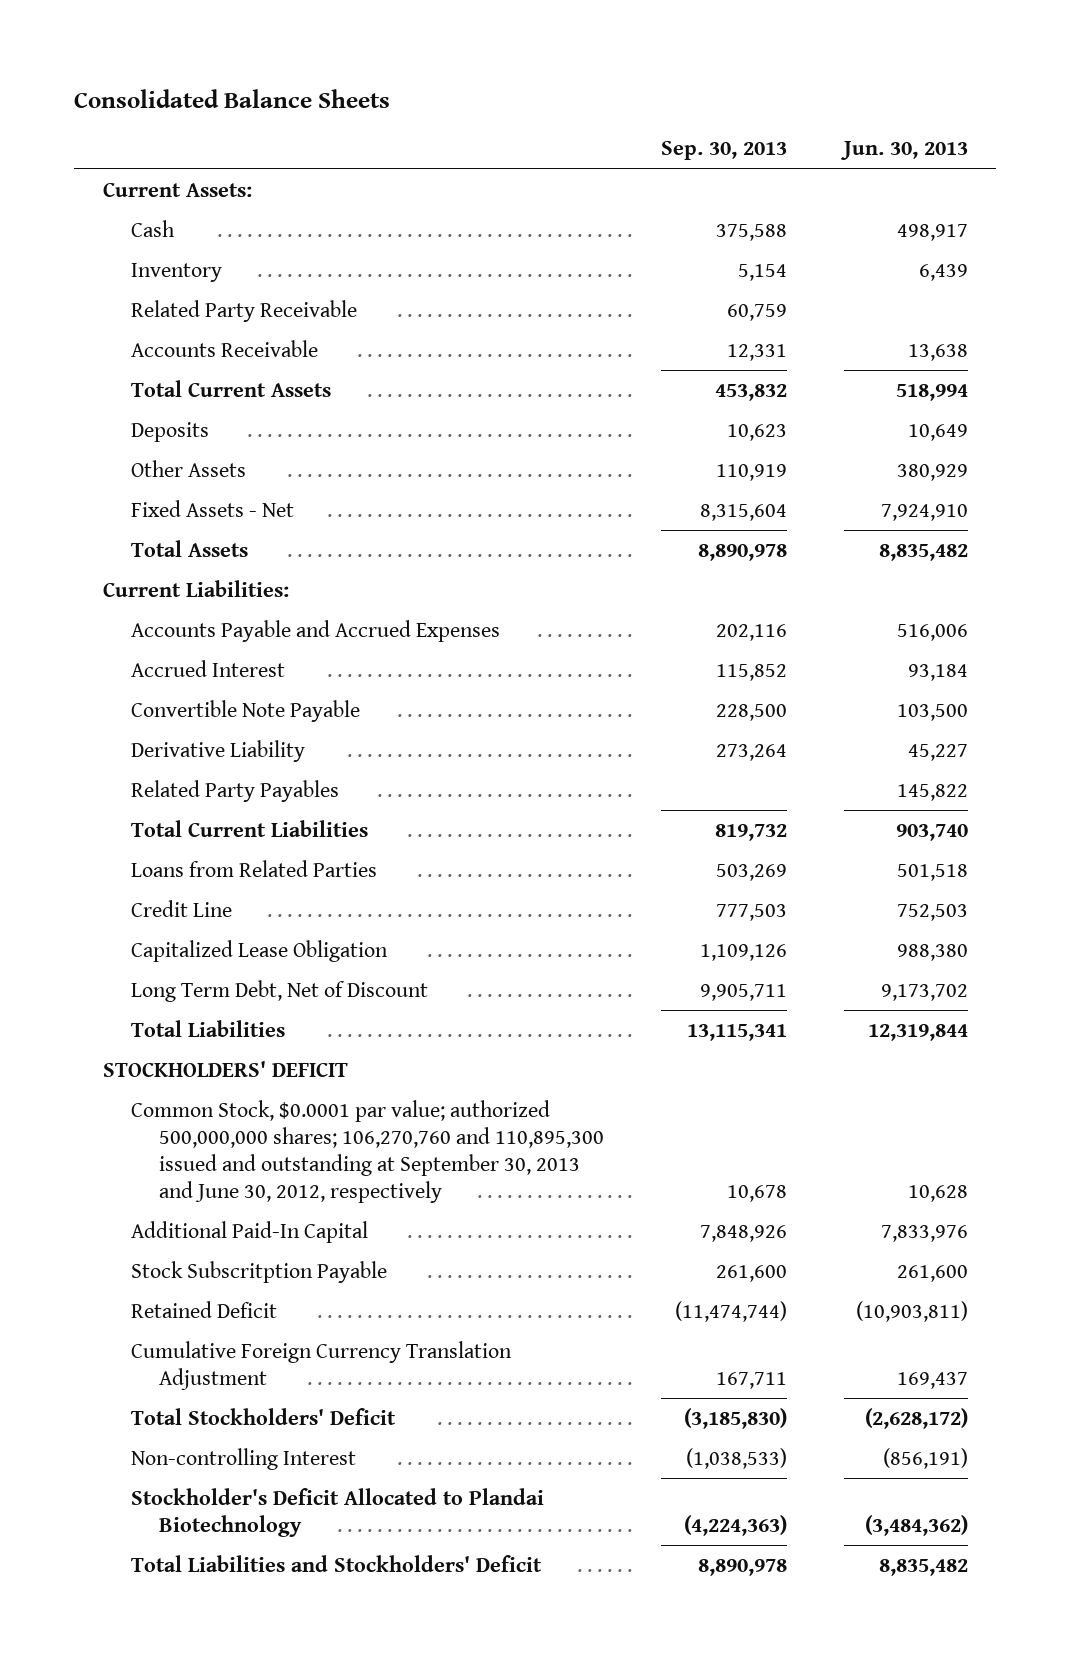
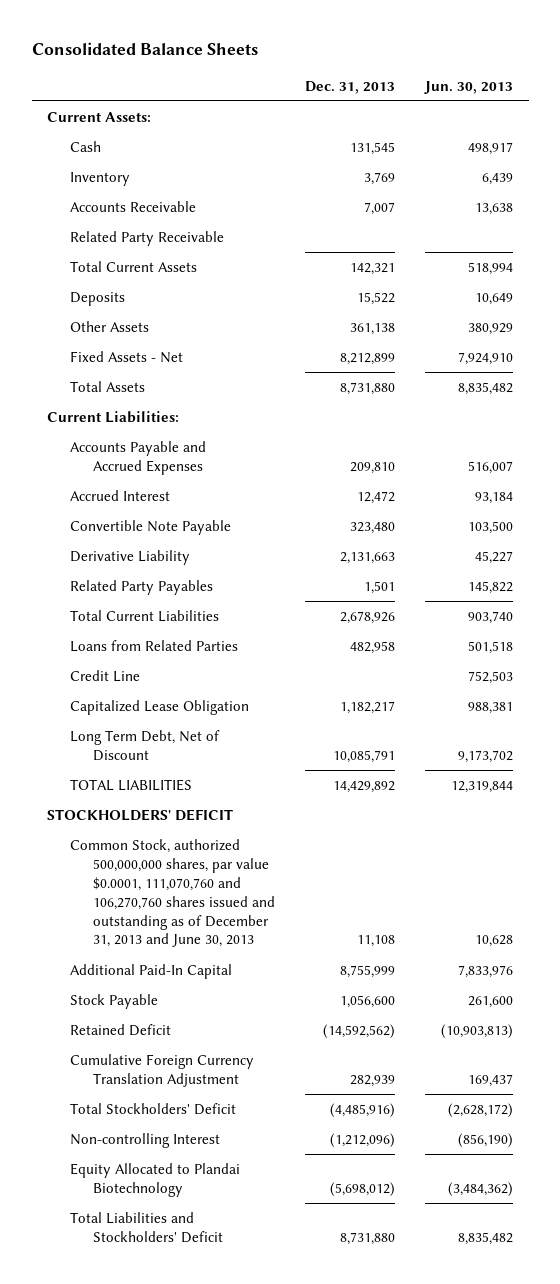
[660,141,787,161] Sep. 30, 2013 -> none
none -> [305,80,396,94] Dec. 31, 2013
[130,299,357,322] Related Party Receivable -> [70,231,225,247] Related Party Receivable
[896,623,968,641] 516,006 -> [468,460,514,474] 516,007
[896,943,968,961] 988,380 -> [468,702,514,715] 988,381
[130,1019,285,1037] Total Liabilities -> [70,779,193,792] TOTAL LIABILITIES
[130,1099,605,1203] Common Stock, $0.0001 par value; authorized 500,000,000 shares; 106,270,760 and 110,895,300 issued and outstanding at September 30, 2013 and June 30, 2012, respectively -> [70,839,276,948] Common Stock, authorized 500,000,000 shares, par value $0.0001, 111,070,760 and 106,270,760 shares issued and outstanding as of December 31, 2013 and June 30, 2013
[130,1260,387,1283] Stock Subscritption Payable -> [70,994,159,1010] Stock Payable
[855,1300,968,1322] (10,903,811) -> [441,1024,514,1040] (10,903,813)
[882,1447,968,1469] (856,191) -> [458,1133,514,1149] (856,190)
[130,1487,544,1537] Stockholder's Deficit Allocated to Plandai Biotechnology -> [70,1163,241,1197] Equity Allocated to Plandai Biotechnology

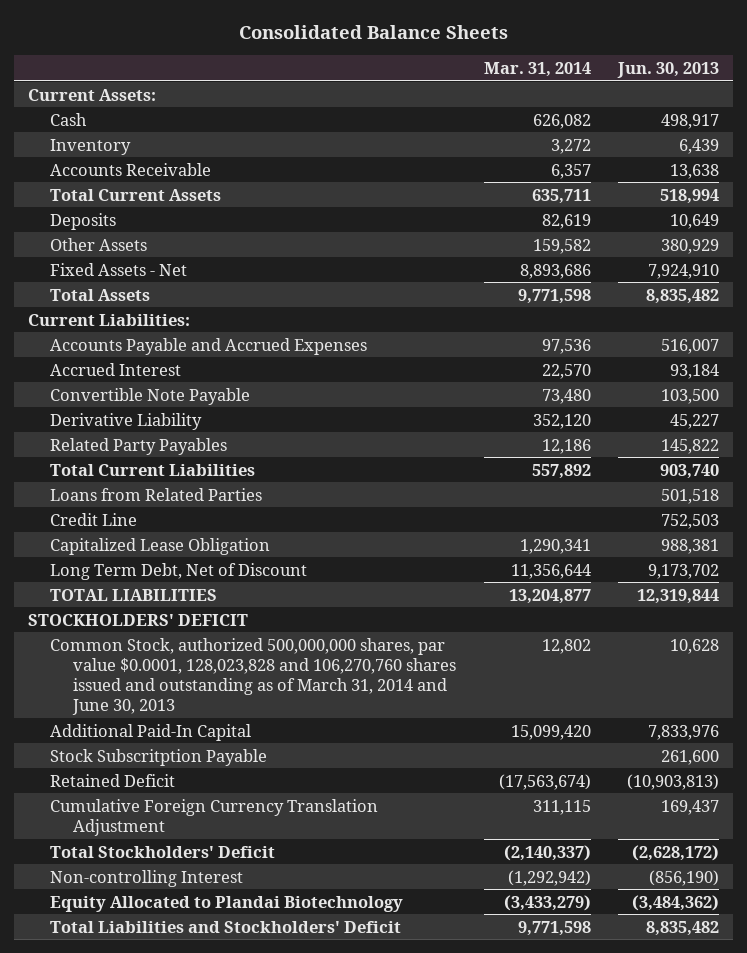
[305,80,396,94] Dec. 31, 2013 -> none
none -> [483,62,591,78] Mar. 31, 2014
[70,231,225,247] Related Party Receivable -> none
[70,839,276,948] Common Stock, authorized 500,000,000 shares, par value $0.0001, 111,070,760 and 106,270,760 shares issued and outstanding as of December 31, 2013 and June 30, 2013 -> [50,637,457,716] Common Stock, authorized 500,000,000 shares, par value $0.0001, 128,023,828 and 106,270,760 shares issued and outstanding as of March 31, 2014 and June 30, 2013
[70,994,159,1010] Stock Payable -> [50,748,268,766] Stock Subscritption Payable

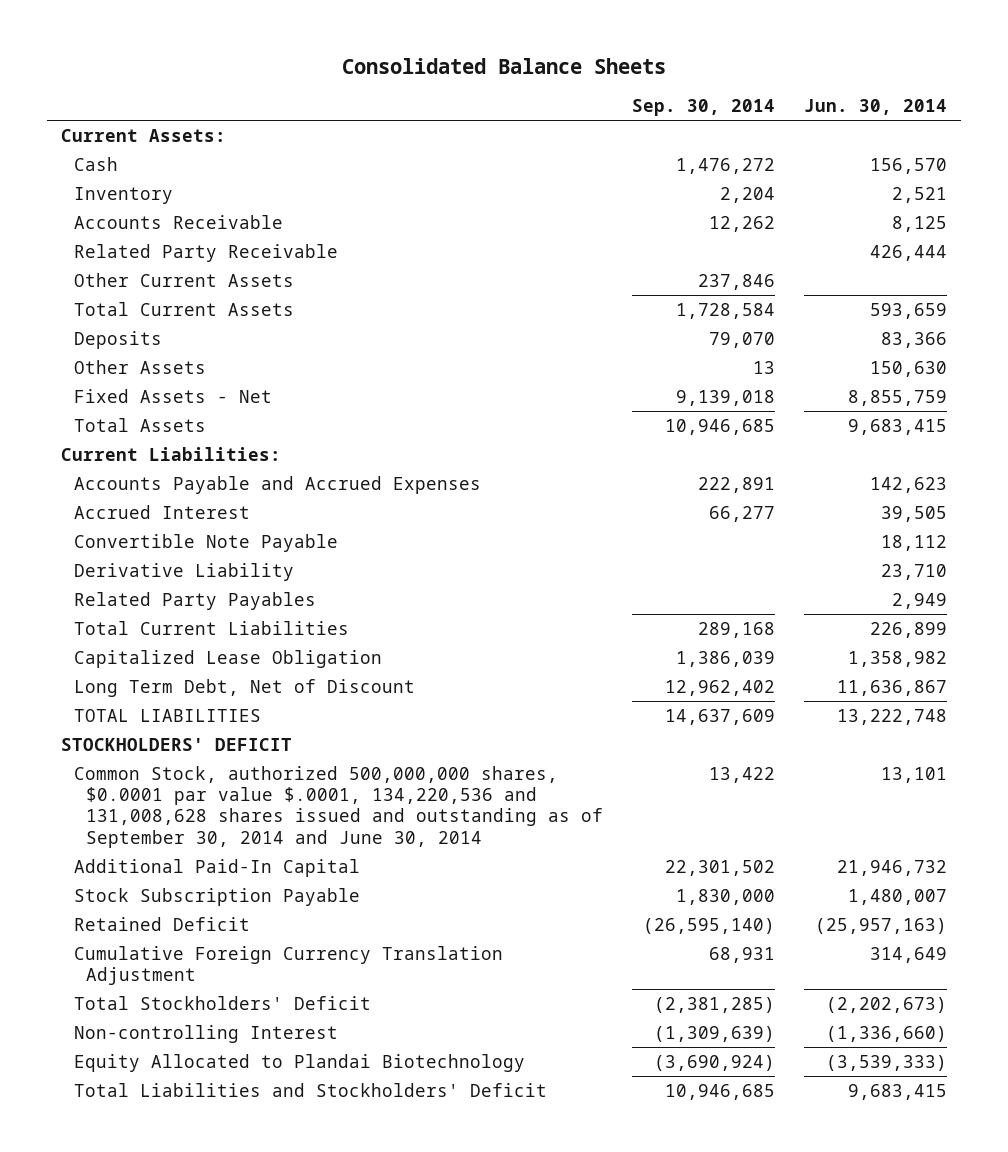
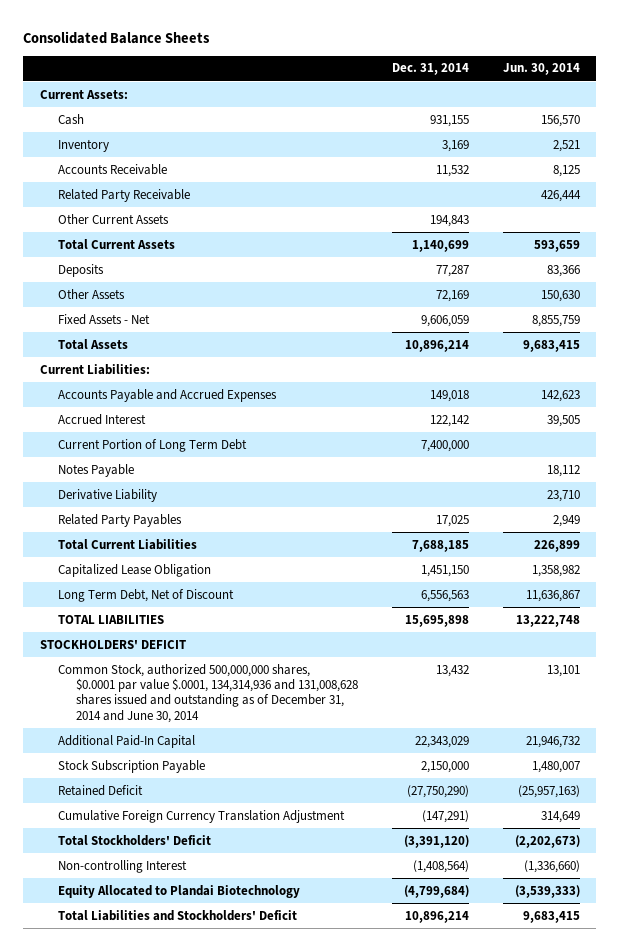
[631,99,775,117] Sep. 30, 2014 -> none
none -> [391,63,469,76] Dec. 31, 2014
none -> [58,438,248,452] Current Portion of Long Term Debt
[73,533,338,552] Convertible Note Payable -> [58,463,135,477] Notes Payable
[73,765,604,848] Common Stock, authorized 500,000,000 shares, $0.0001 par value $.0001, 134,220,536 and 131,008,628 shares issued and outstanding as of September 30, 2014 and June 30, 2014 -> [58,663,359,723] Common Stock, authorized 500,000,000 shares, $0.0001 par value $.0001, 134,314,936 and 131,008,628 shares issued and outstanding as of December 31, 2014 and June 30, 2014

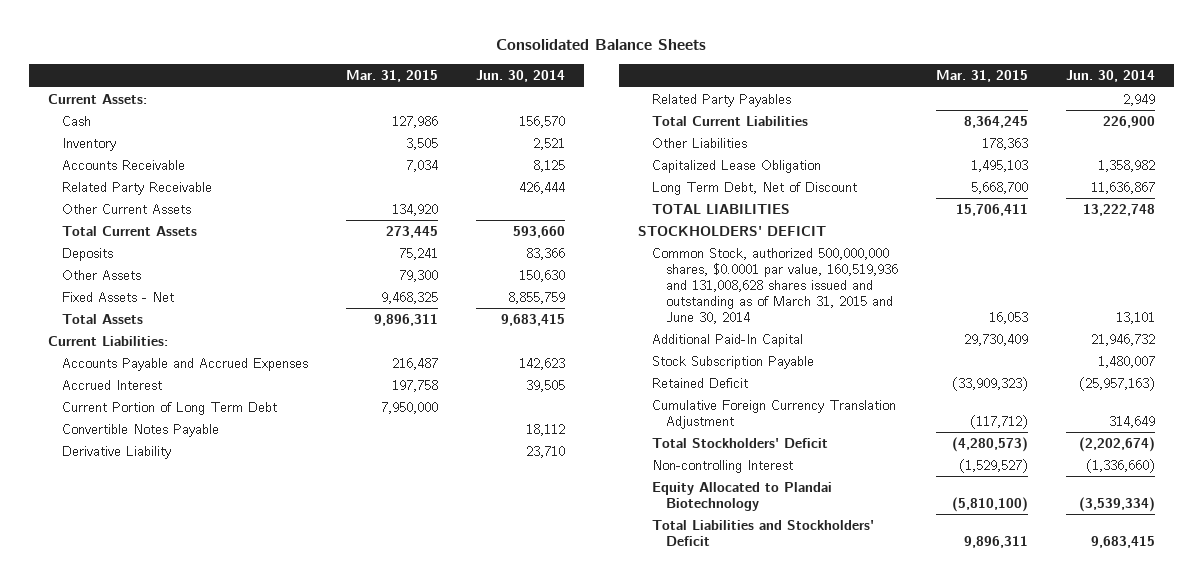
[391,63,469,76] Dec. 31, 2014 -> none
none -> [346,70,439,83] Mar. 31, 2015
[533,239,580,252] 593,659 -> [513,225,566,238] 593,660
[58,463,135,477] Notes Payable -> [62,423,220,437] Convertible Notes Payable
[533,539,580,552] 226,899 -> [1102,115,1155,128] 226,900
none -> [651,137,747,148] Other Liabilities
[58,663,359,723] Common Stock, authorized 500,000,000 shares, $0.0001 par value $.0001, 134,314,936 and 131,008,628 shares issued and outstanding as of December 31, 2014 and June 30, 2014 -> [651,247,898,324] Common Stock, authorized 500,000,000 shares, $0.0001 par value, 160,519,936 and 131,008,628 shares issued and outstanding as of March 31, 2015 and June 30, 2014
[514,834,580,848] (2,202,673) -> [1078,436,1155,452] (2,202,674)
[514,884,580,898] (3,539,333) -> [1078,496,1155,512] (3,539,334)

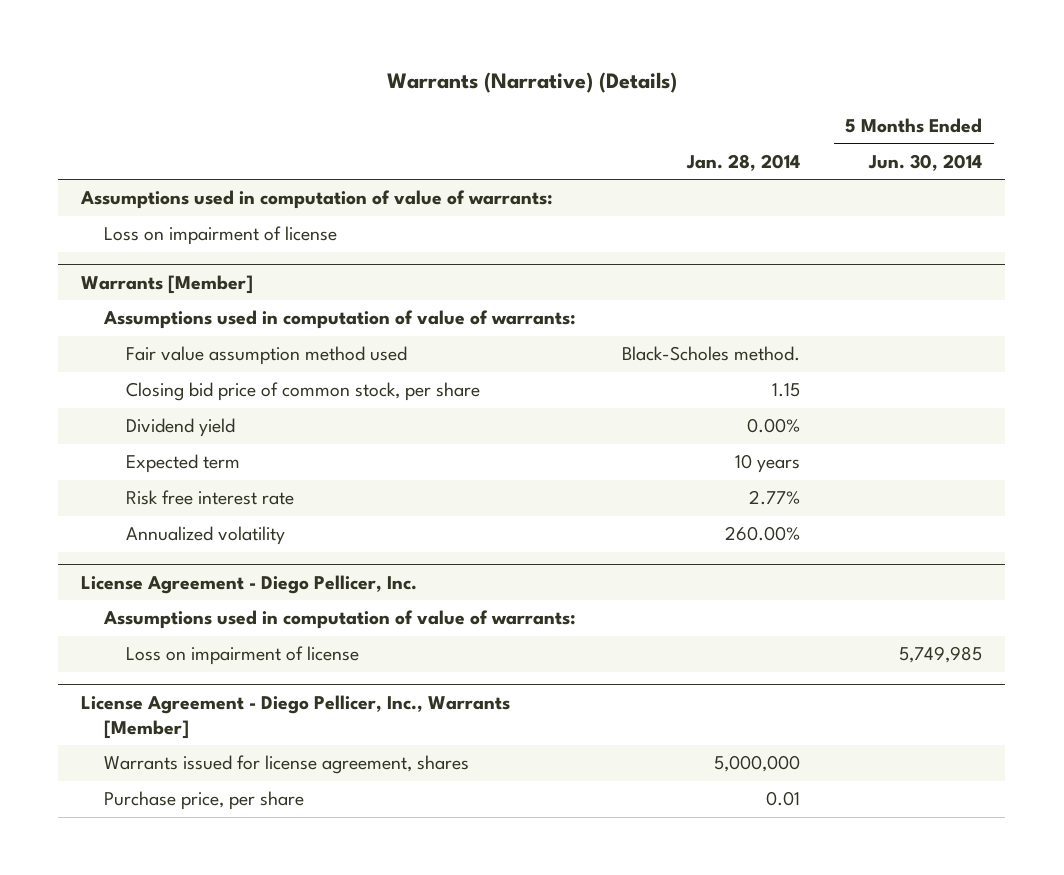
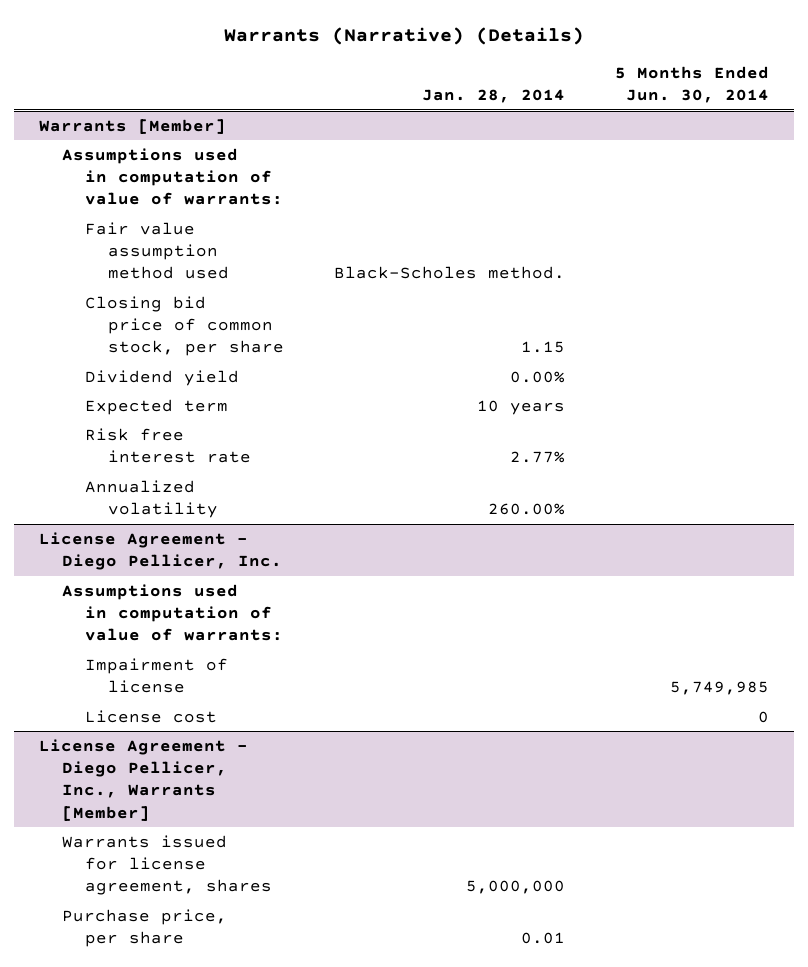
[80,190,554,210] Assumptions used in computation of value of warrants: -> none
[103,226,337,246] Loss on impairment of license -> none
[126,646,360,666] Loss on impairment of license -> [85,657,229,694] Impairment of license
none -> [85,709,218,723] License cost

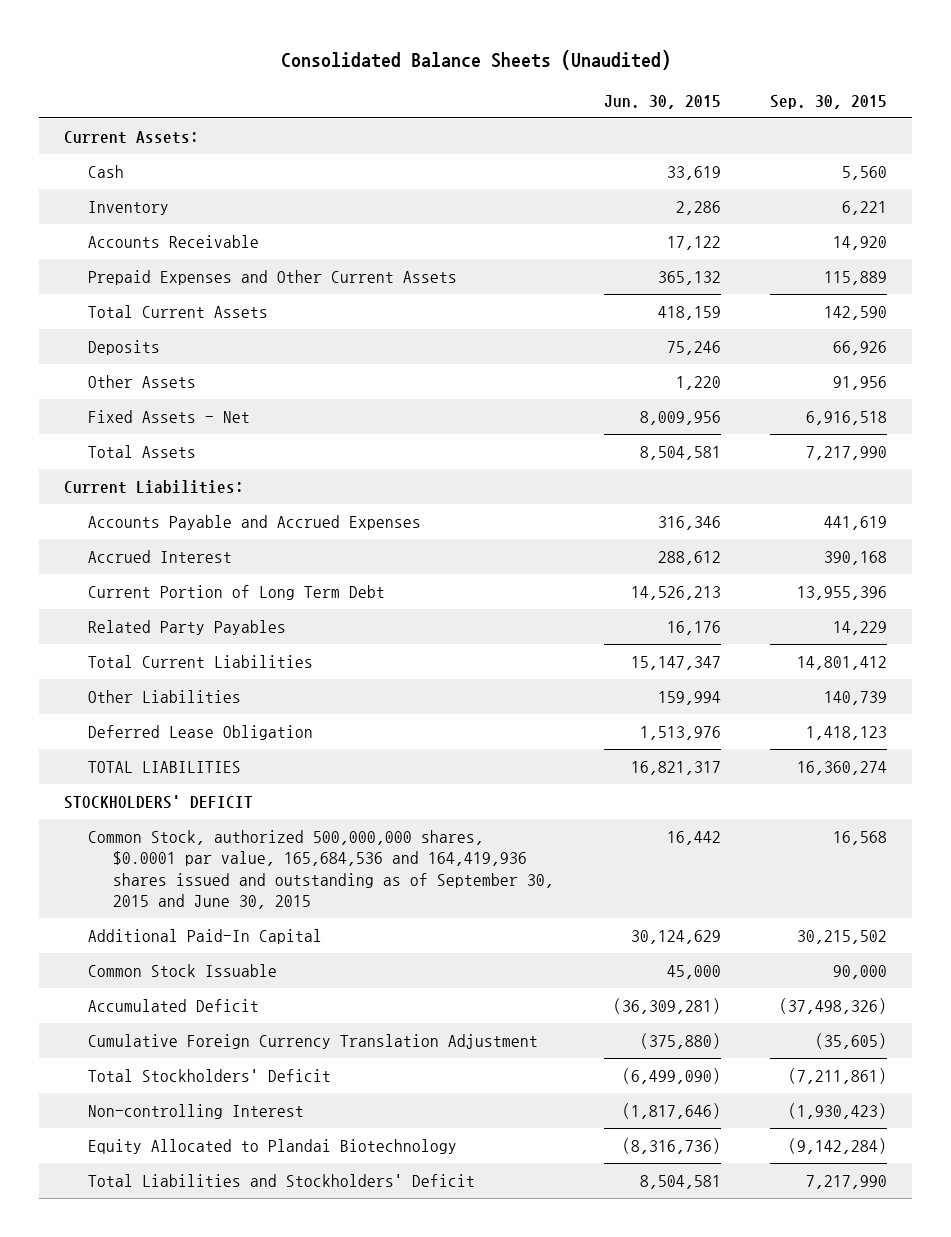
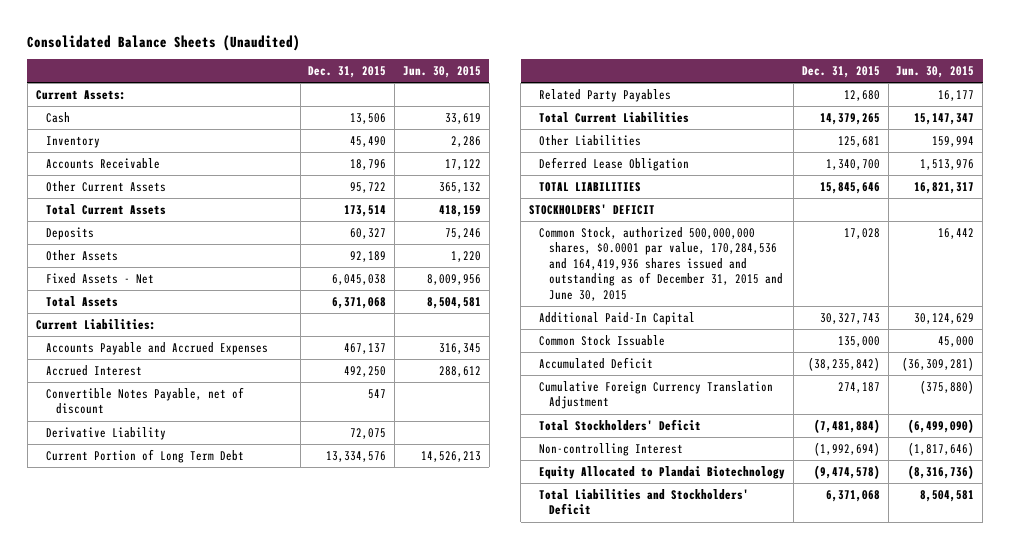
[770,94,888,109] Sep. 30, 2015 -> none
none -> [308,66,387,79] Dec. 31, 2015
[88,269,458,285] Prepaid Expenses and Other Current Assets -> [45,180,166,192] Other Current Assets
[657,515,721,530] 316,346 -> [439,342,482,354] 316,345
none -> [45,386,244,415] Convertible Notes Payable, net of discount
none -> [45,426,166,440] Derivative Liability
[666,620,721,635] 16,176 -> [938,89,975,101] 16,177
[88,829,554,910] Common Stock, authorized 500,000,000 shares, $0.0001 par value, 165,684,536 and 164,419,936 shares issued and outstanding as of September 30, 2015 and June 30, 2015 -> [539,226,784,301] Common Stock, authorized 500,000,000 shares, $0.0001 par value, 170,284,536 and 164,419,936 shares issued and outstanding as of December 31, 2015 and June 30, 2015

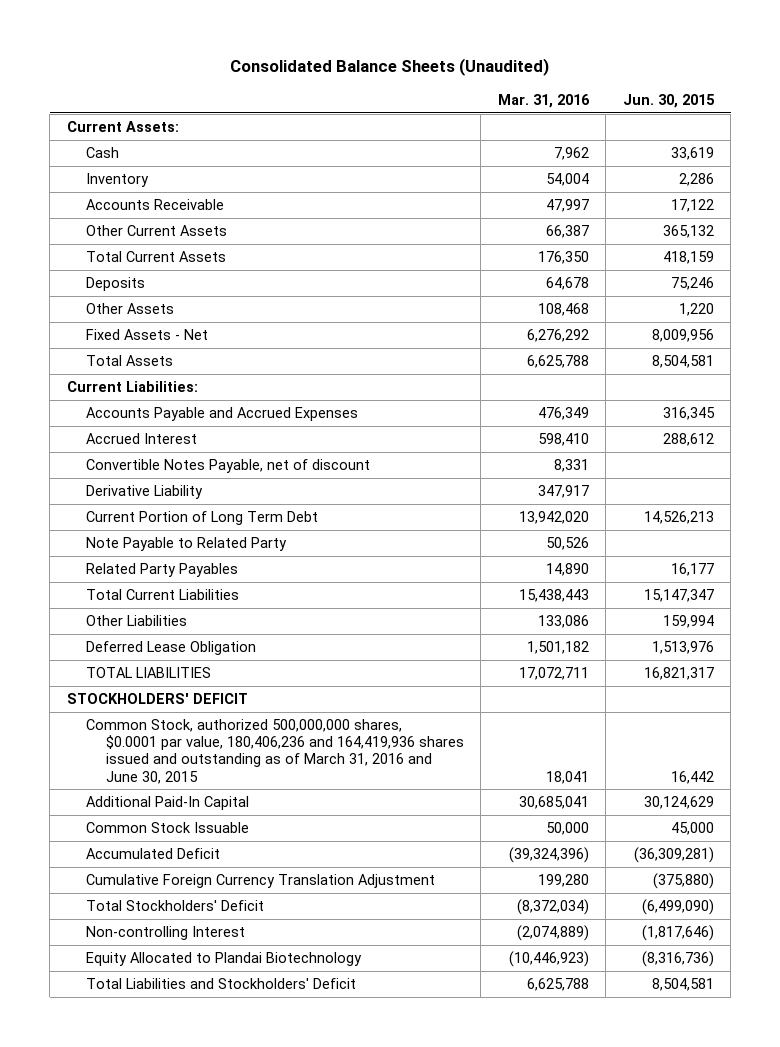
[308,66,387,79] Dec. 31, 2015 -> none
none -> [497,93,590,108] Mar. 31, 2016
none -> [86,537,288,552] Note Payable to Related Party
[539,226,784,301] Common Stock, authorized 500,000,000 shares, $0.0001 par value, 170,284,536 and 164,419,936 shares issued and outstanding as of December 31, 2015 and June 30, 2015 -> [86,719,464,784] Common Stock, authorized 500,000,000 shares, $0.0001 par value, 180,406,236 and 164,419,936 shares issued and outstanding as of March 31, 2016 and June 30, 2015

